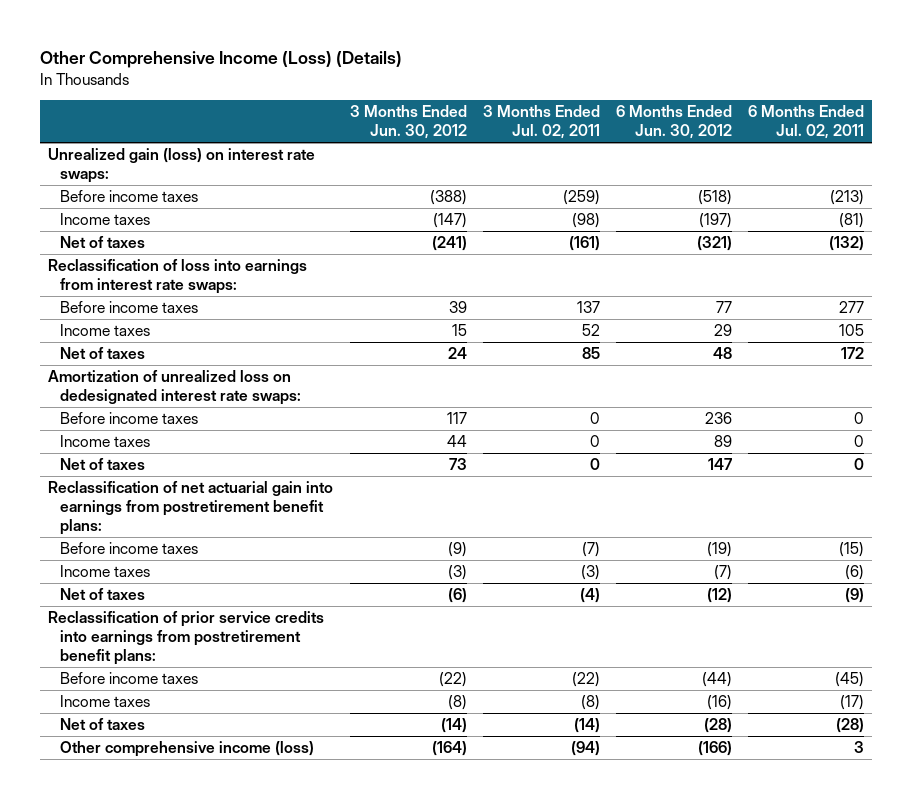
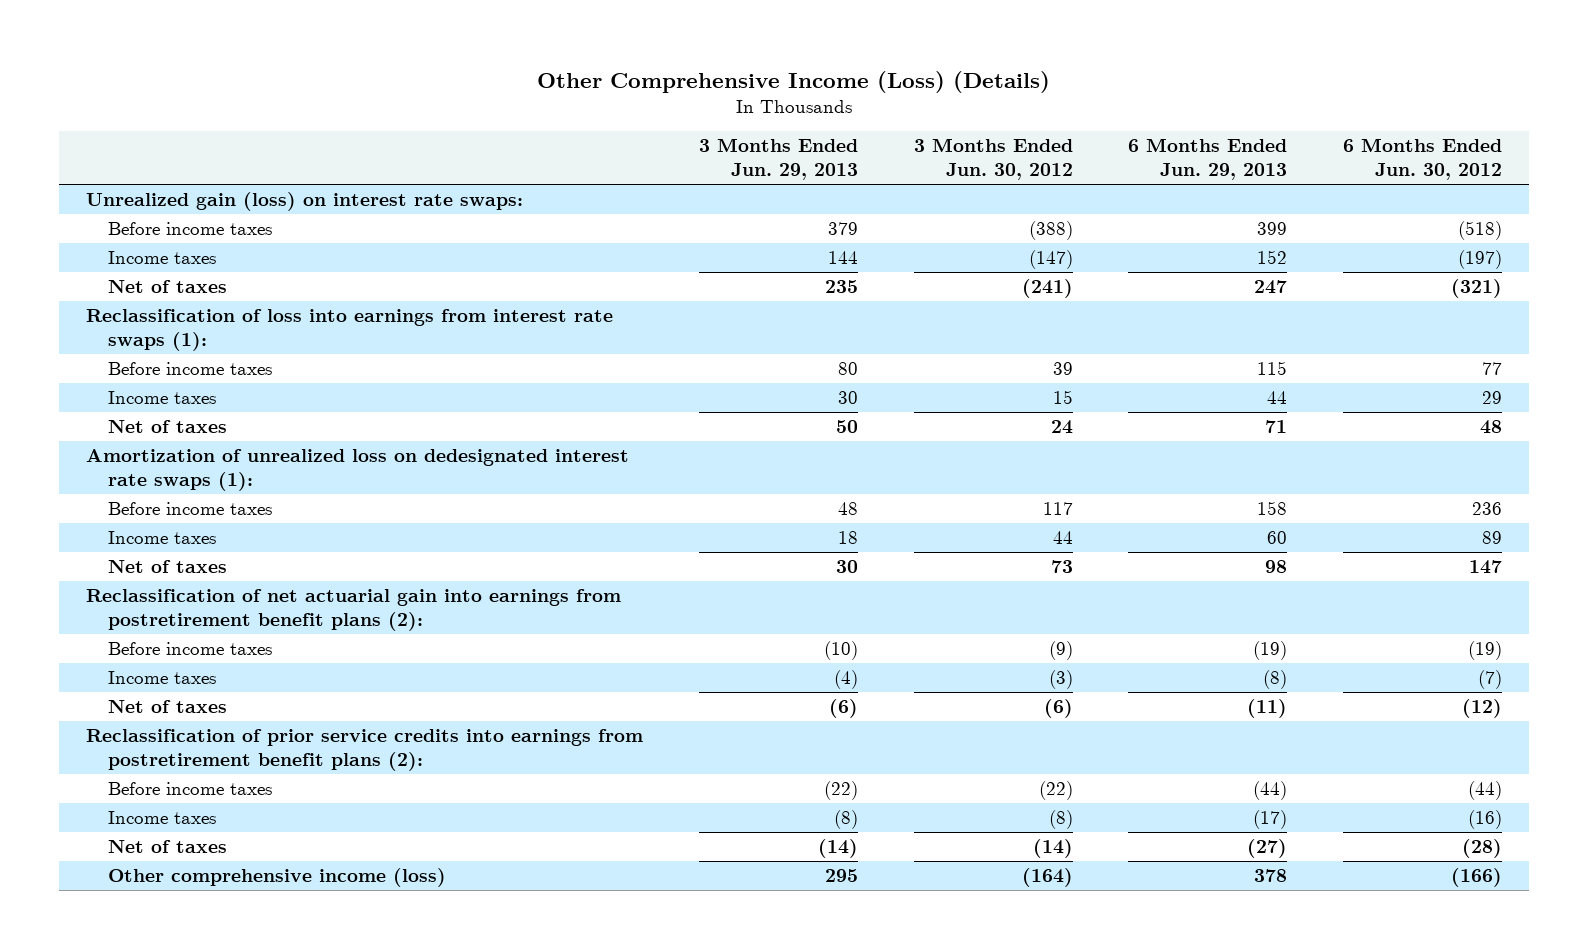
[482,105,600,140] 3 Months Ended Jul. 02, 2011 -> none
[747,105,864,140] 6 Months Ended Jul. 02, 2011 -> none
none -> [699,138,859,181] 3 Months Ended Jun. 29, 2013
none -> [1128,138,1288,181] 6 Months Ended Jun. 29, 2013
[48,259,308,295] Reclassification of loss into earnings from interest rate swaps: -> [86,309,614,352] Reclassification of loss into earnings from interest rate swaps (1):
[48,370,301,406] Amortization of unrealized loss on dedesignated interest rate swaps: -> [86,449,630,492] Amortization of unrealized loss on dedesignated interest rate swaps (1):
[48,481,334,536] Reclassification of net actuarial gain into earnings from postretirement benefit plans: -> [86,589,622,632] Reclassification of net actuarial gain into earnings from postretirement benefit plans (2):
[48,611,325,666] Reclassification of prior service credits into earnings from postretirement benefit plans: -> [86,729,644,772] Reclassification of prior service credits into earnings from postretirement benefit plans (2):

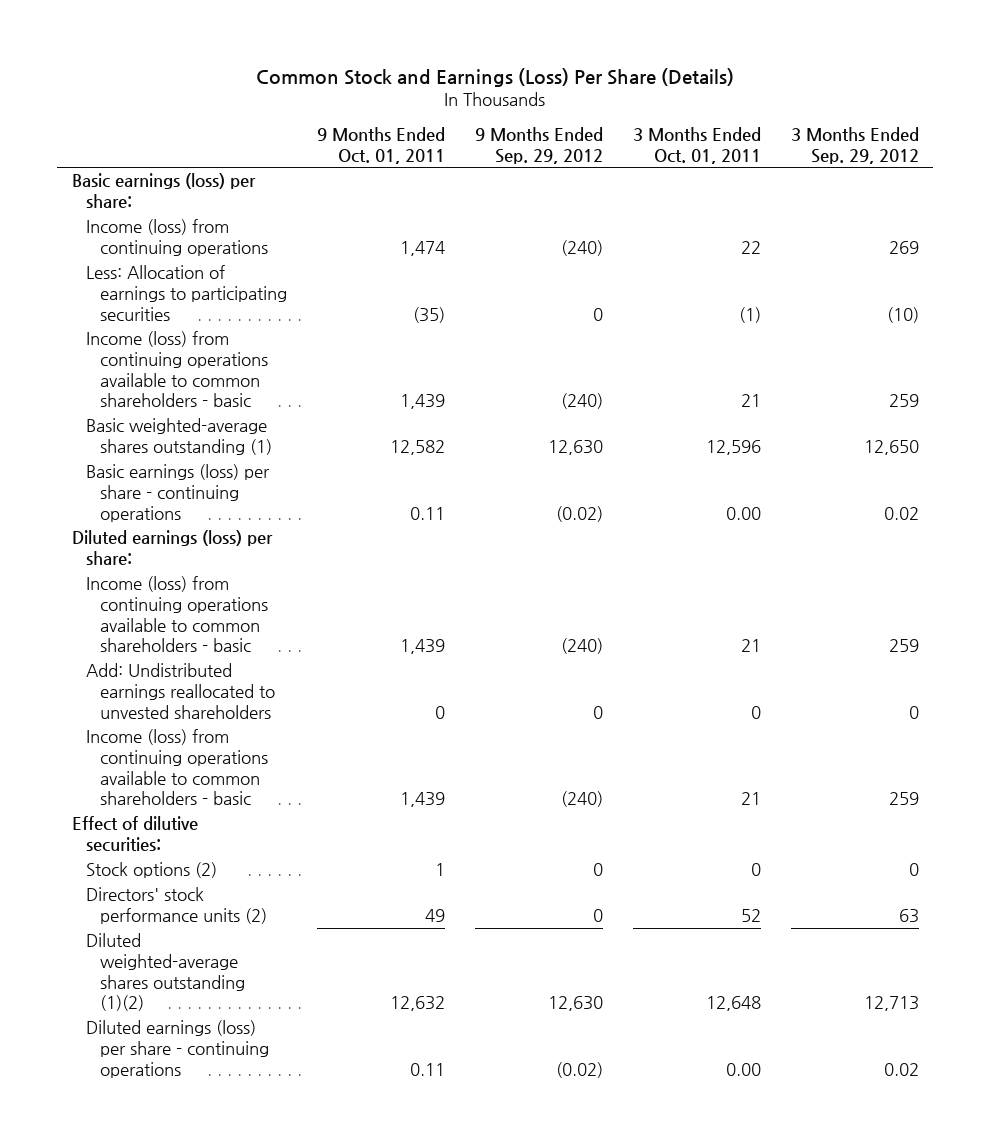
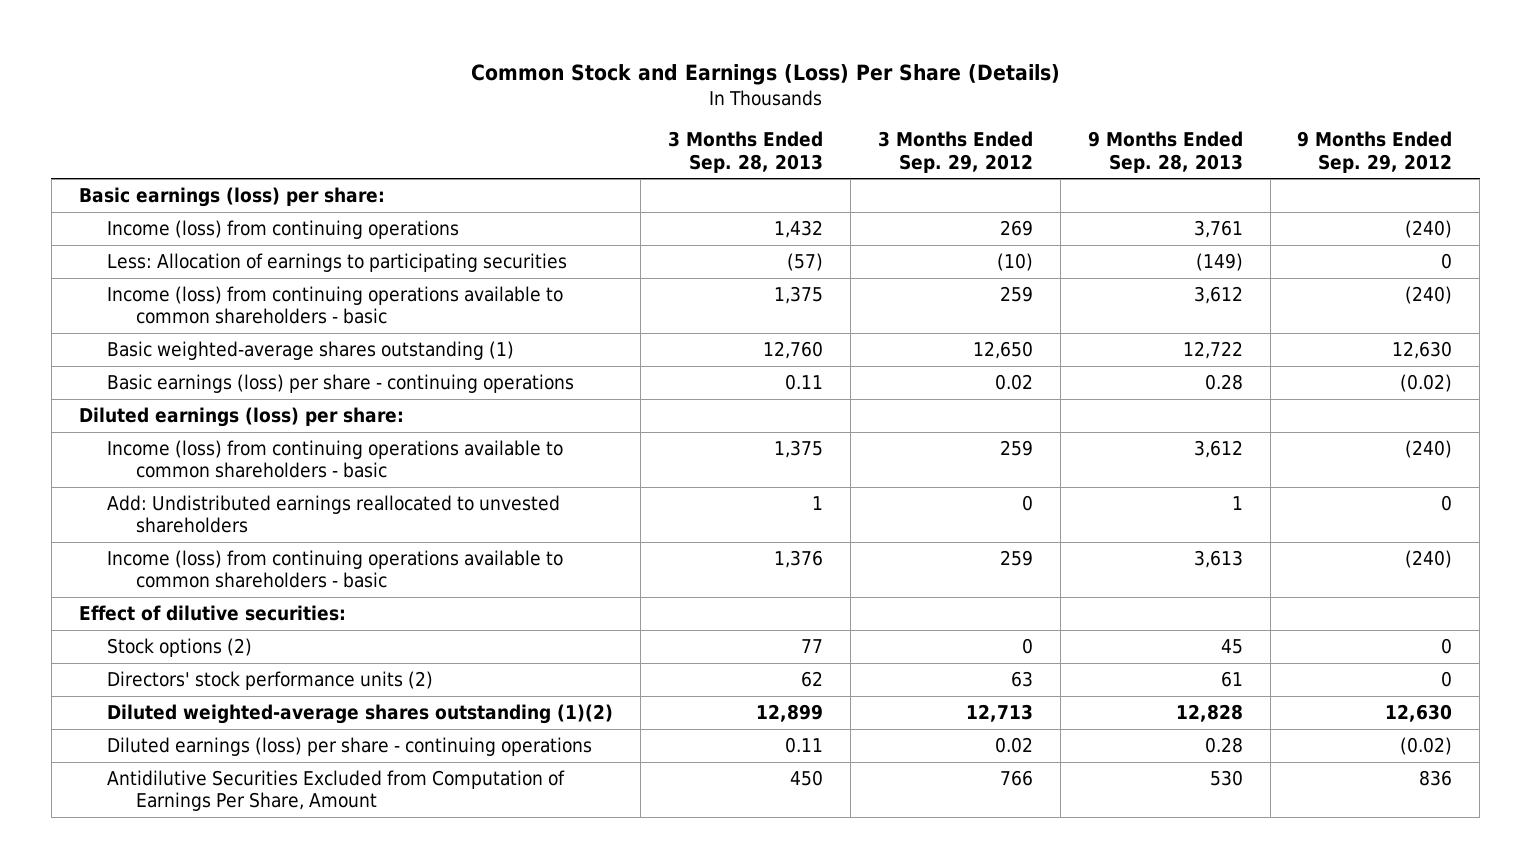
[316,127,445,164] 9 Months Ended Oct. 01, 2011 -> none
[632,127,761,164] 3 Months Ended Oct. 01, 2011 -> none
none -> [668,131,824,173] 3 Months Ended Sep. 28, 2013
none -> [1087,131,1243,173] 9 Months Ended Sep. 28, 2013
none -> [107,770,566,812] Antidilutive Securities Excluded from Computation of Earnings Per Share, Amount

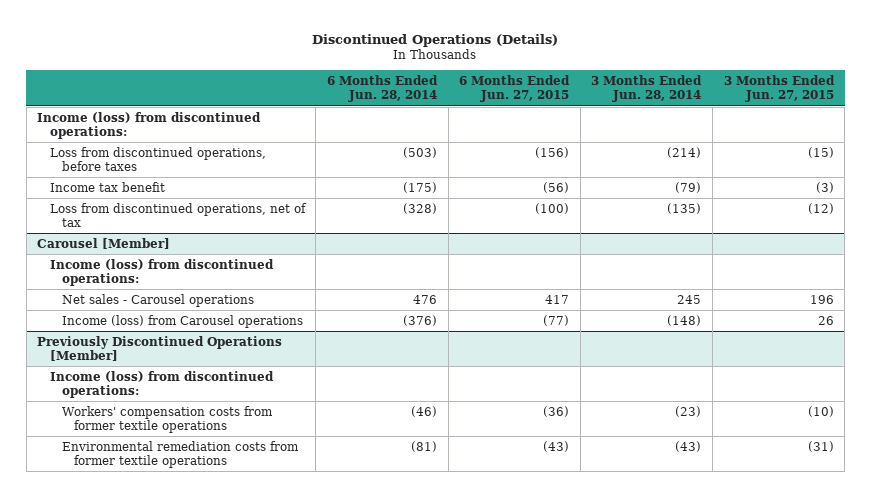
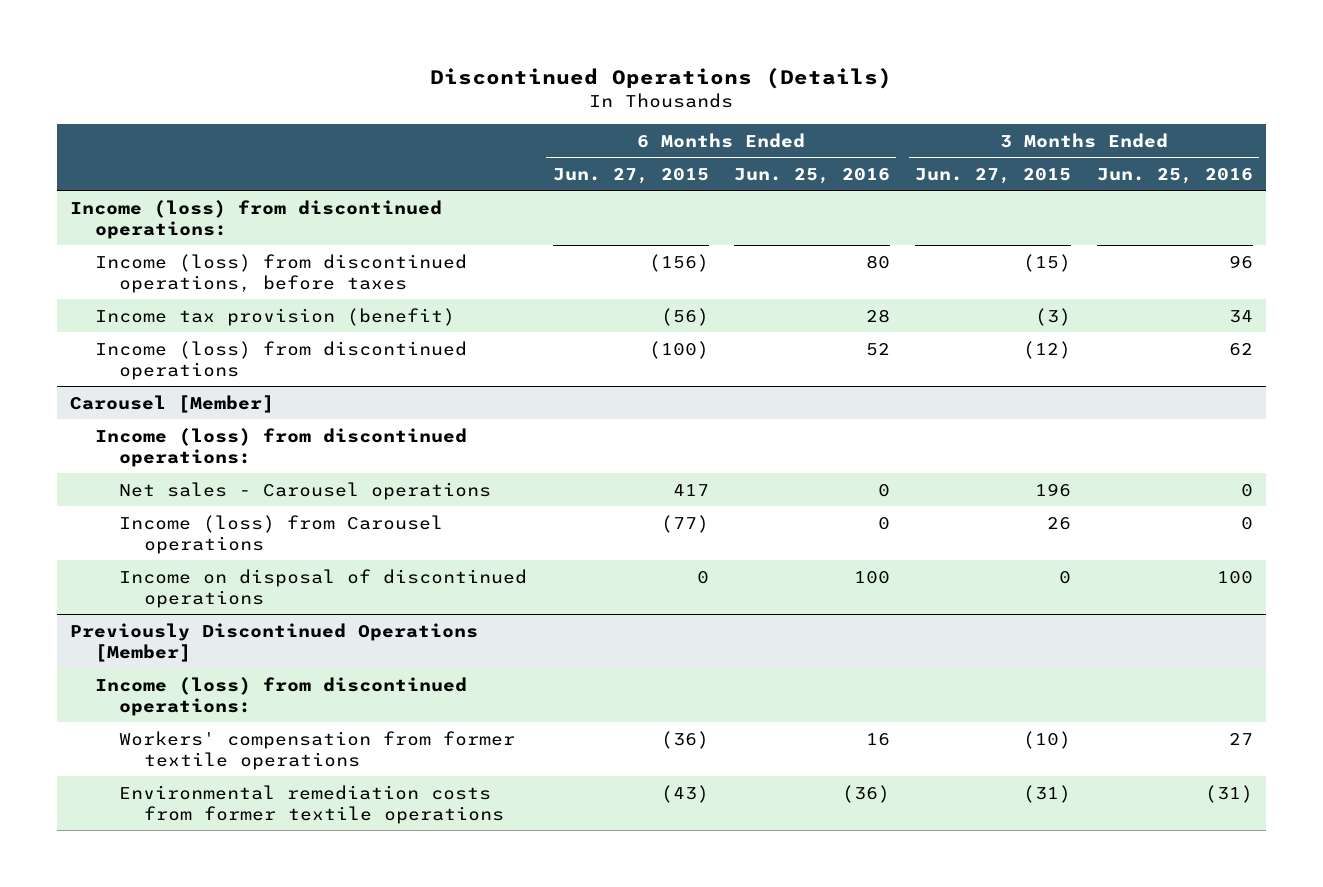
[326,74,438,103] 6 Months Ended Jun. 28, 2014 -> none
[591,74,703,103] 3 Months Ended Jun. 28, 2014 -> none
none -> [734,167,891,184] Jun. 25, 2016
none -> [1096,167,1253,184] Jun. 25, 2016
[49,146,266,171] Loss from discontinued operations, before taxes -> [94,253,467,293] Income (loss) from discontinued operations, before taxes
[49,181,165,192] Income tax benefit -> [94,307,455,326] Income tax provision (benefit)
[49,202,307,227] Loss from discontinued operations, net of tax -> [94,340,467,380] Income (loss) from discontinued operations
none -> [119,568,528,608] Income on disposal of discontinued operations
[62,405,274,433] Workers' compensation costs from former textile operations -> [119,730,516,770] Workers' compensation from former textile operations

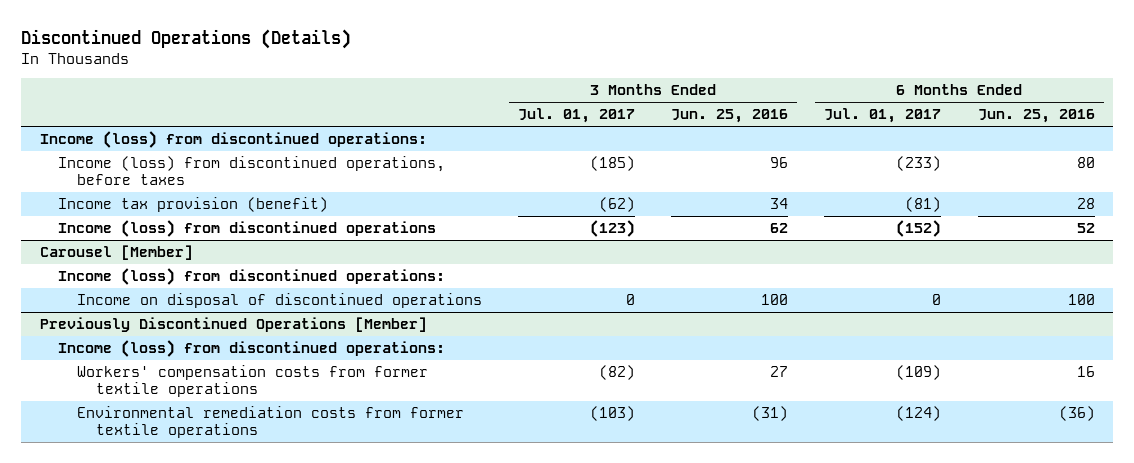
[552,167,709,184] Jun. 27, 2015 -> none
[915,167,1072,184] Jun. 27, 2015 -> none
none -> [518,108,636,124] Jul. 01, 2017
none -> [824,108,942,124] Jul. 01, 2017
[119,481,492,500] Net sales - Carousel operations -> none
[119,514,444,554] Income (loss) from Carousel operations -> none
[119,730,516,770] Workers' compensation from former textile operations -> [76,365,428,398] Workers' compensation costs from former textile operations

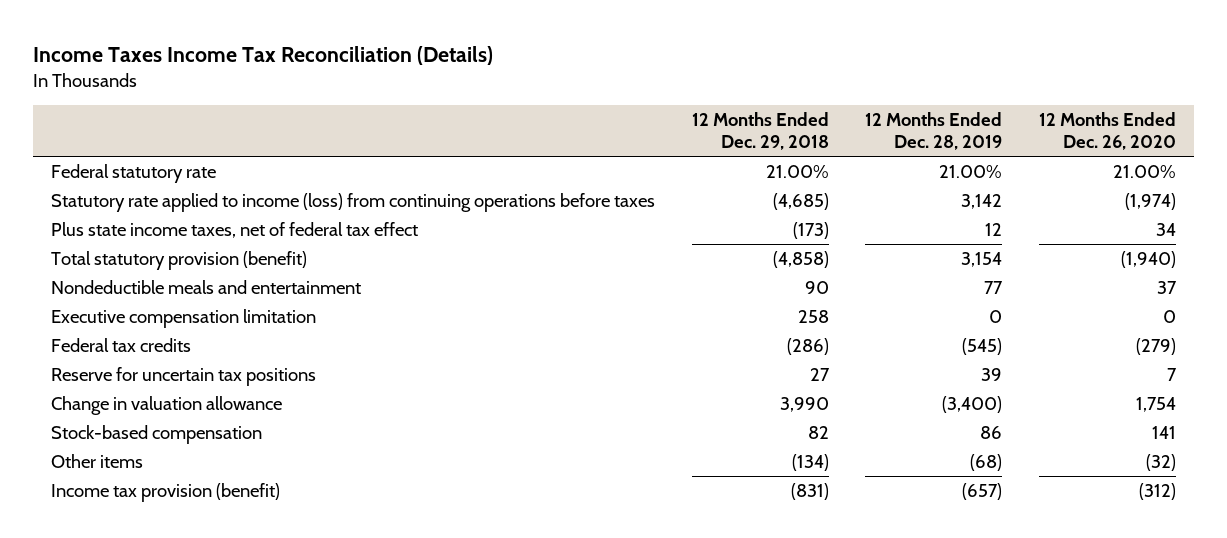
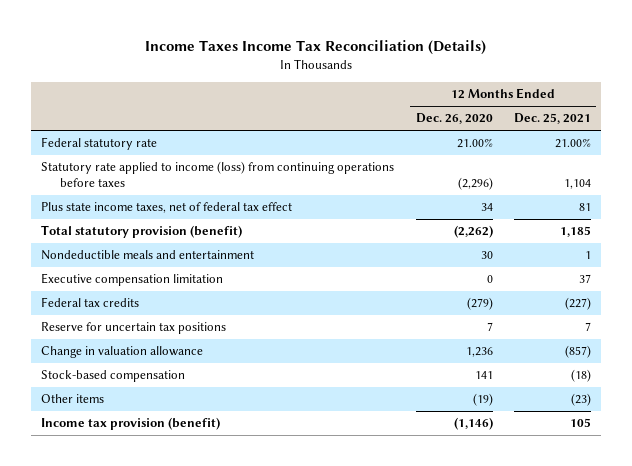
[691,111,829,151] 12 Months Ended Dec. 29, 2018 -> none
[865,111,1003,151] 12 Months Ended Dec. 28, 2019 -> none
none -> [513,113,591,125] Dec. 25, 2021
[1124,192,1176,210] (1,974) -> [457,177,493,191] (2,296)
[1120,250,1176,268] (1,940) -> [453,225,493,239] (2,262)
[1156,280,1177,294] 37 -> [480,251,493,260] 30
[1135,396,1176,412] 1,754 -> [465,347,493,358] 1,236
[1145,453,1176,471] (32) -> [472,393,493,407] (19)
[1138,482,1176,500] (312) -> [453,417,493,431] (1,146)

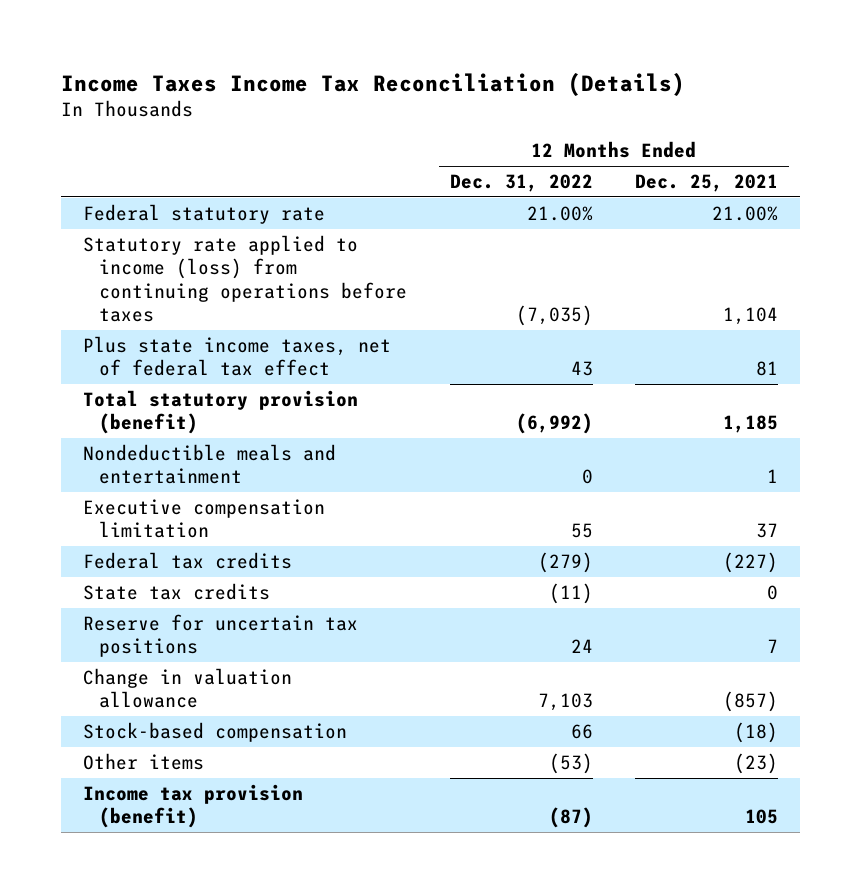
[415,113,493,125] Dec. 26, 2020 -> none
none -> [449,173,593,192] Dec. 31, 2022
none -> [82,582,270,600] State tax credits

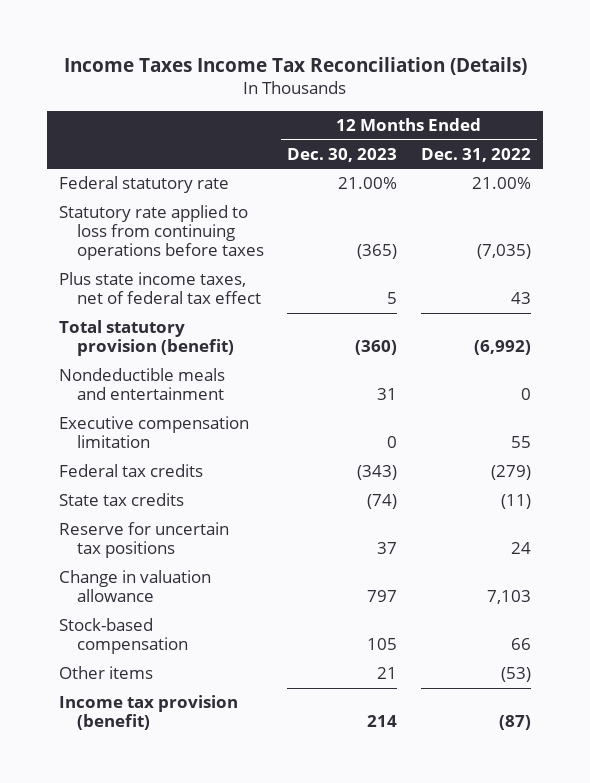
[635,173,779,192] Dec. 25, 2021 -> none
none -> [287,147,398,162] Dec. 30, 2023
[82,234,407,323] Statutory rate applied to income (loss) from continuing operations before taxes -> [58,205,264,261] Statutory rate applied to loss from continuing operations before taxes

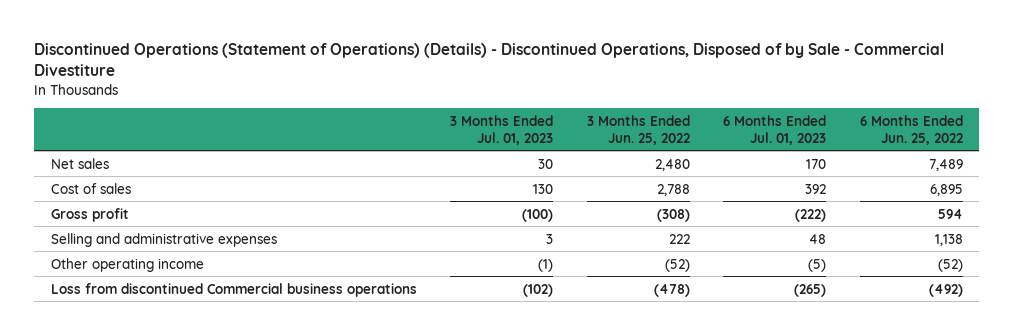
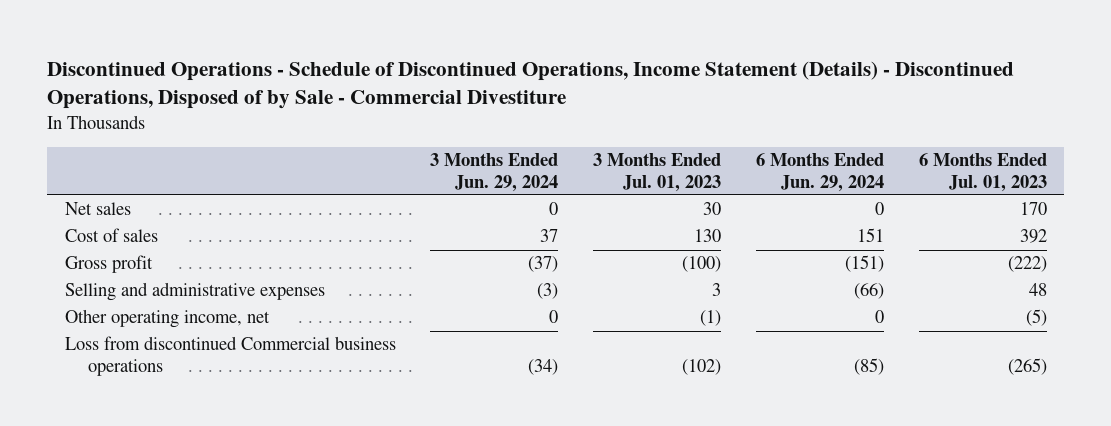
[34,43,945,77] Discontinued Operations (Statement of Operations) (Details) - Discontinued Operations, Disposed of by Sale - Commercial Divestiture -> [47,60,1015,110] Discontinued Operations - Schedule of Discontinued Operations, Income Statement (Details) - Discontinued Operations, Disposed of by Sale - Commercial Divestiture
[586,114,690,145] 3 Months Ended Jun. 25, 2022 -> none
[859,114,963,145] 6 Months Ended Jun. 25, 2022 -> none
none -> [430,153,559,192] 3 Months Ended Jun. 29, 2024
none -> [755,153,884,192] 6 Months Ended Jun. 29, 2024
[50,257,204,272] Other operating income -> [64,309,270,329] Other operating income, net

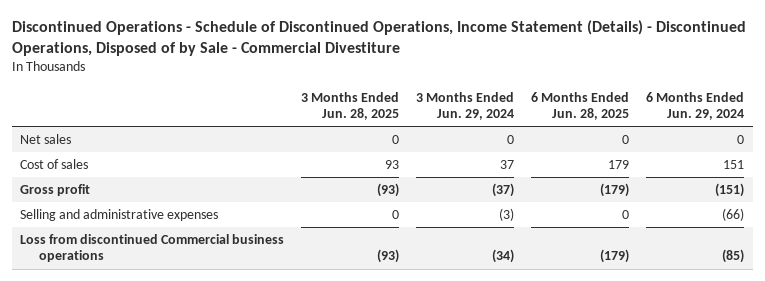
[593,153,722,192] 3 Months Ended Jul. 01, 2023 -> none
[918,153,1047,192] 6 Months Ended Jul. 01, 2023 -> none
none -> [301,91,400,120] 3 Months Ended Jun. 28, 2025
none -> [531,91,630,120] 6 Months Ended Jun. 28, 2025
[64,309,270,329] Other operating income, net -> none

